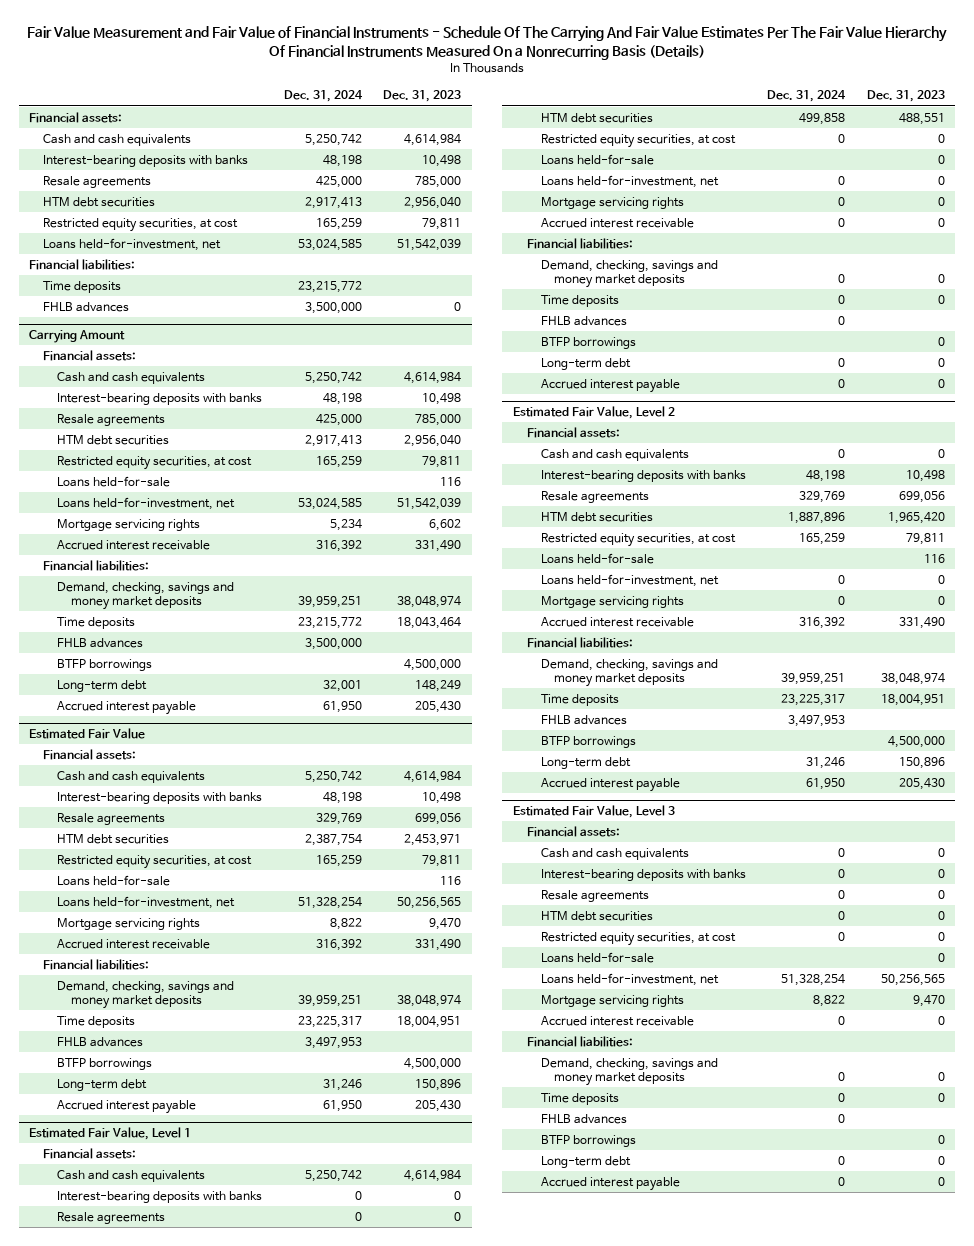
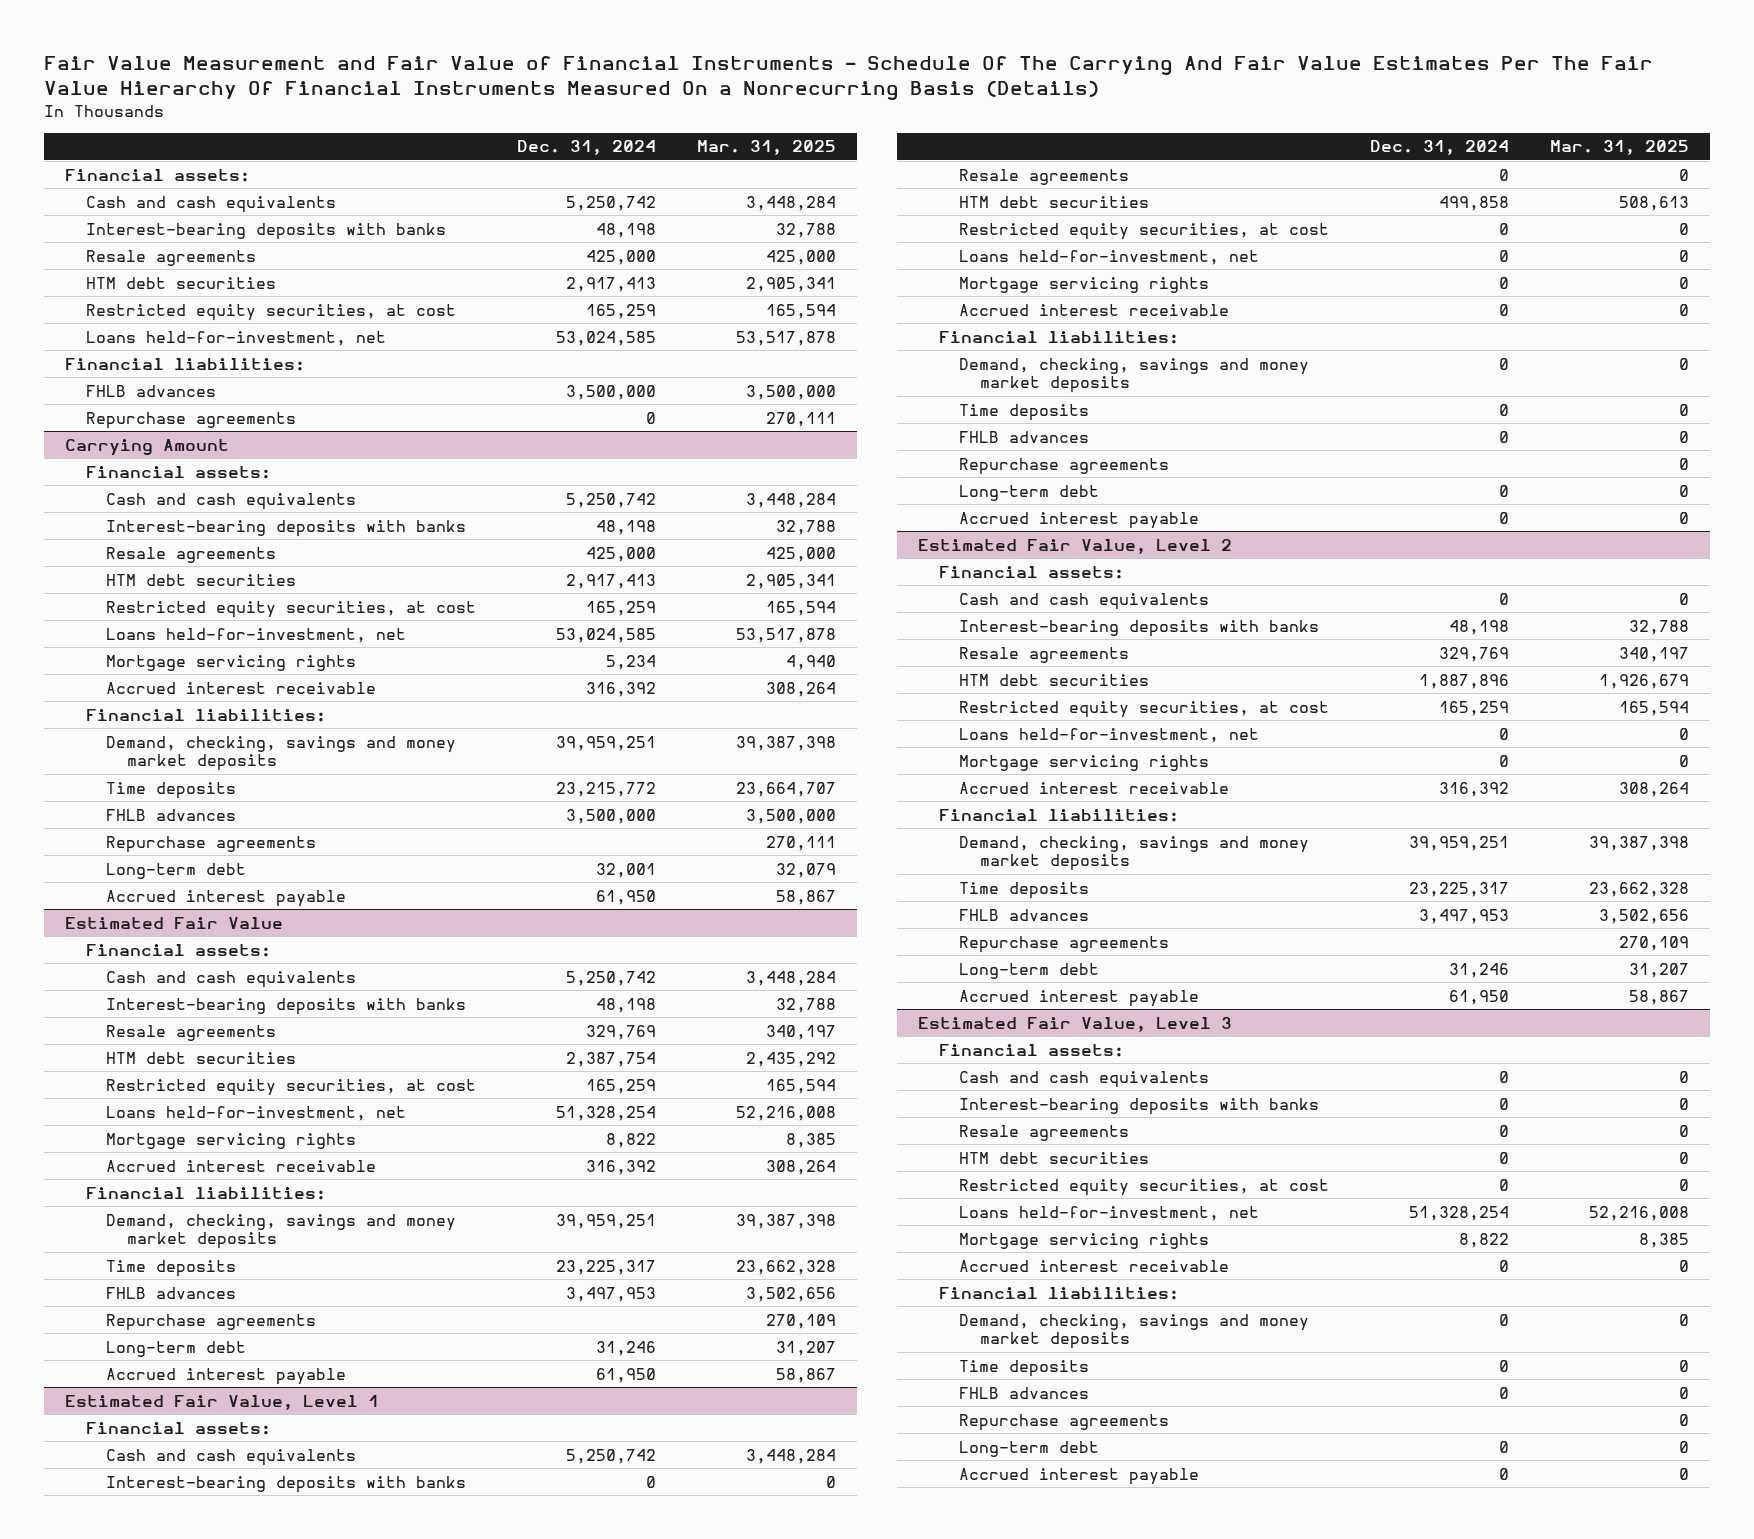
[383,90,462,103] Dec. 31, 2023 -> none
none -> [697,140,837,156] Mar. 31, 2025
[43,280,122,293] Time deposits -> none
none -> [85,411,296,429] Repurchase agreements
[57,475,171,487] Loans held-for-sale -> none
[57,658,153,671] BTFP borrowings -> none
none -> [106,835,317,853] Repurchase agreements
[57,874,171,886] Loans held-for-sale -> none
[57,1057,153,1070] BTFP borrowings -> none
none -> [106,1313,317,1331] Repurchase agreements
[540,153,654,165] Loans held-for-sale -> none
[540,336,636,349] BTFP borrowings -> none
none -> [959,457,1170,475] Repurchase agreements
[540,552,654,564] Loans held-for-sale -> none
[540,735,636,748] BTFP borrowings -> none
none -> [959,935,1170,953] Repurchase agreements
[540,951,654,963] Loans held-for-sale -> none
[540,1134,636,1147] BTFP borrowings -> none
none -> [959,1413,1170,1431] Repurchase agreements

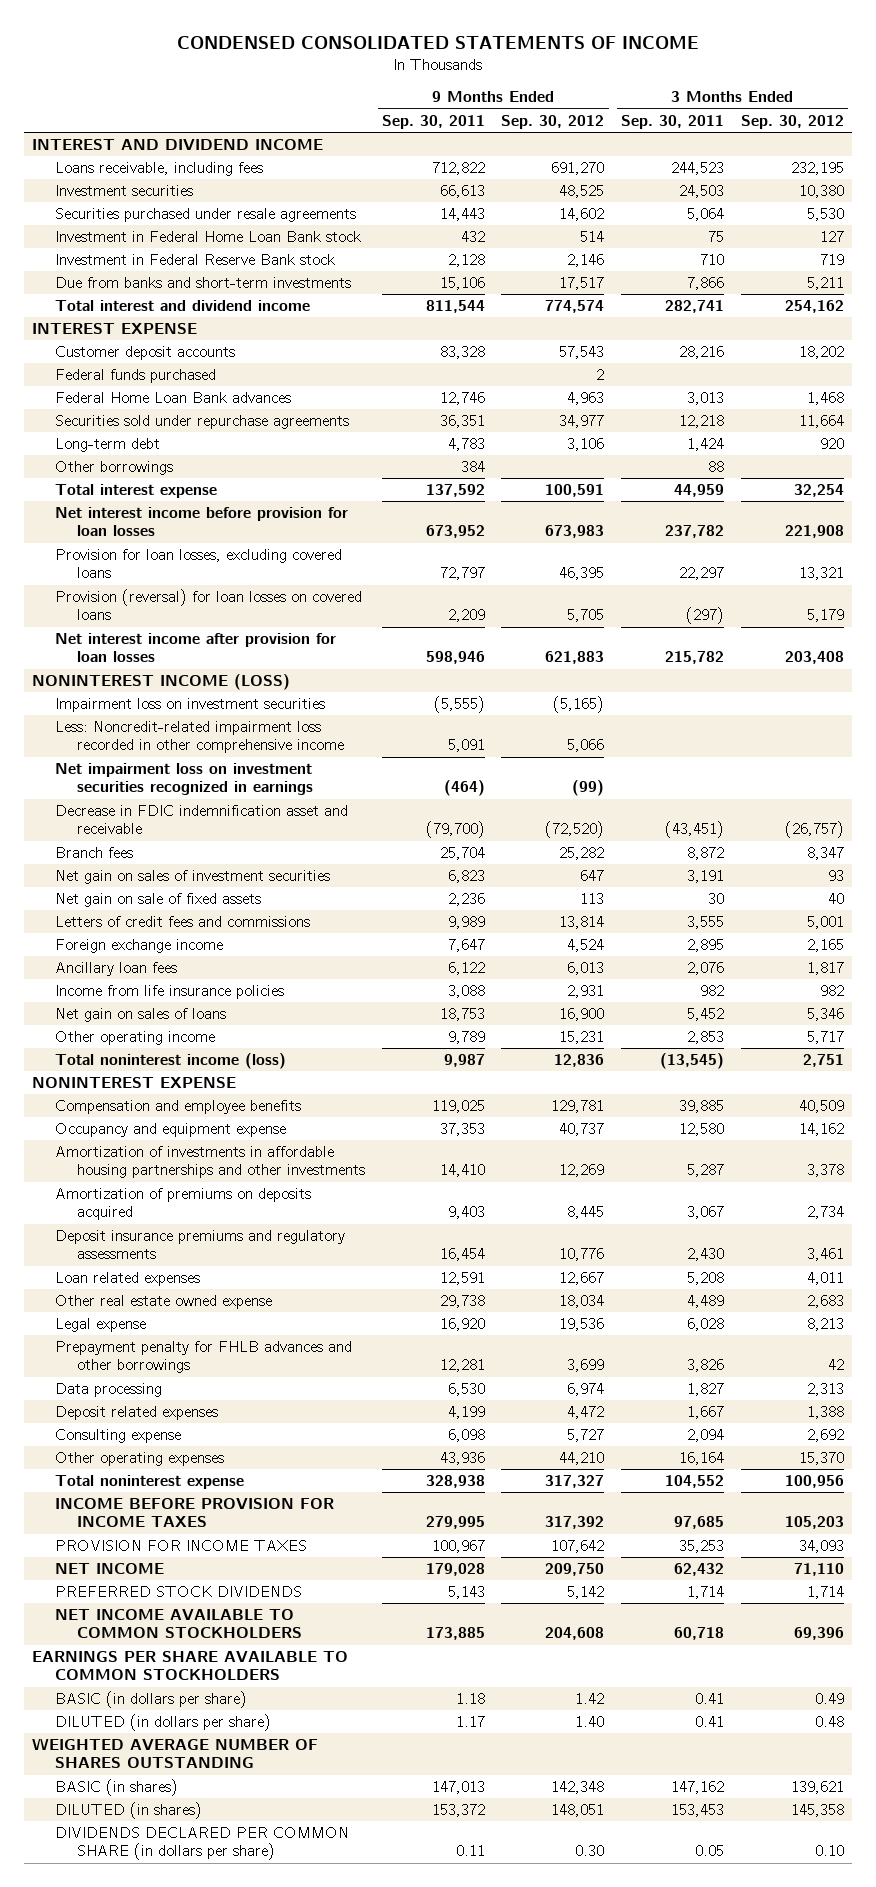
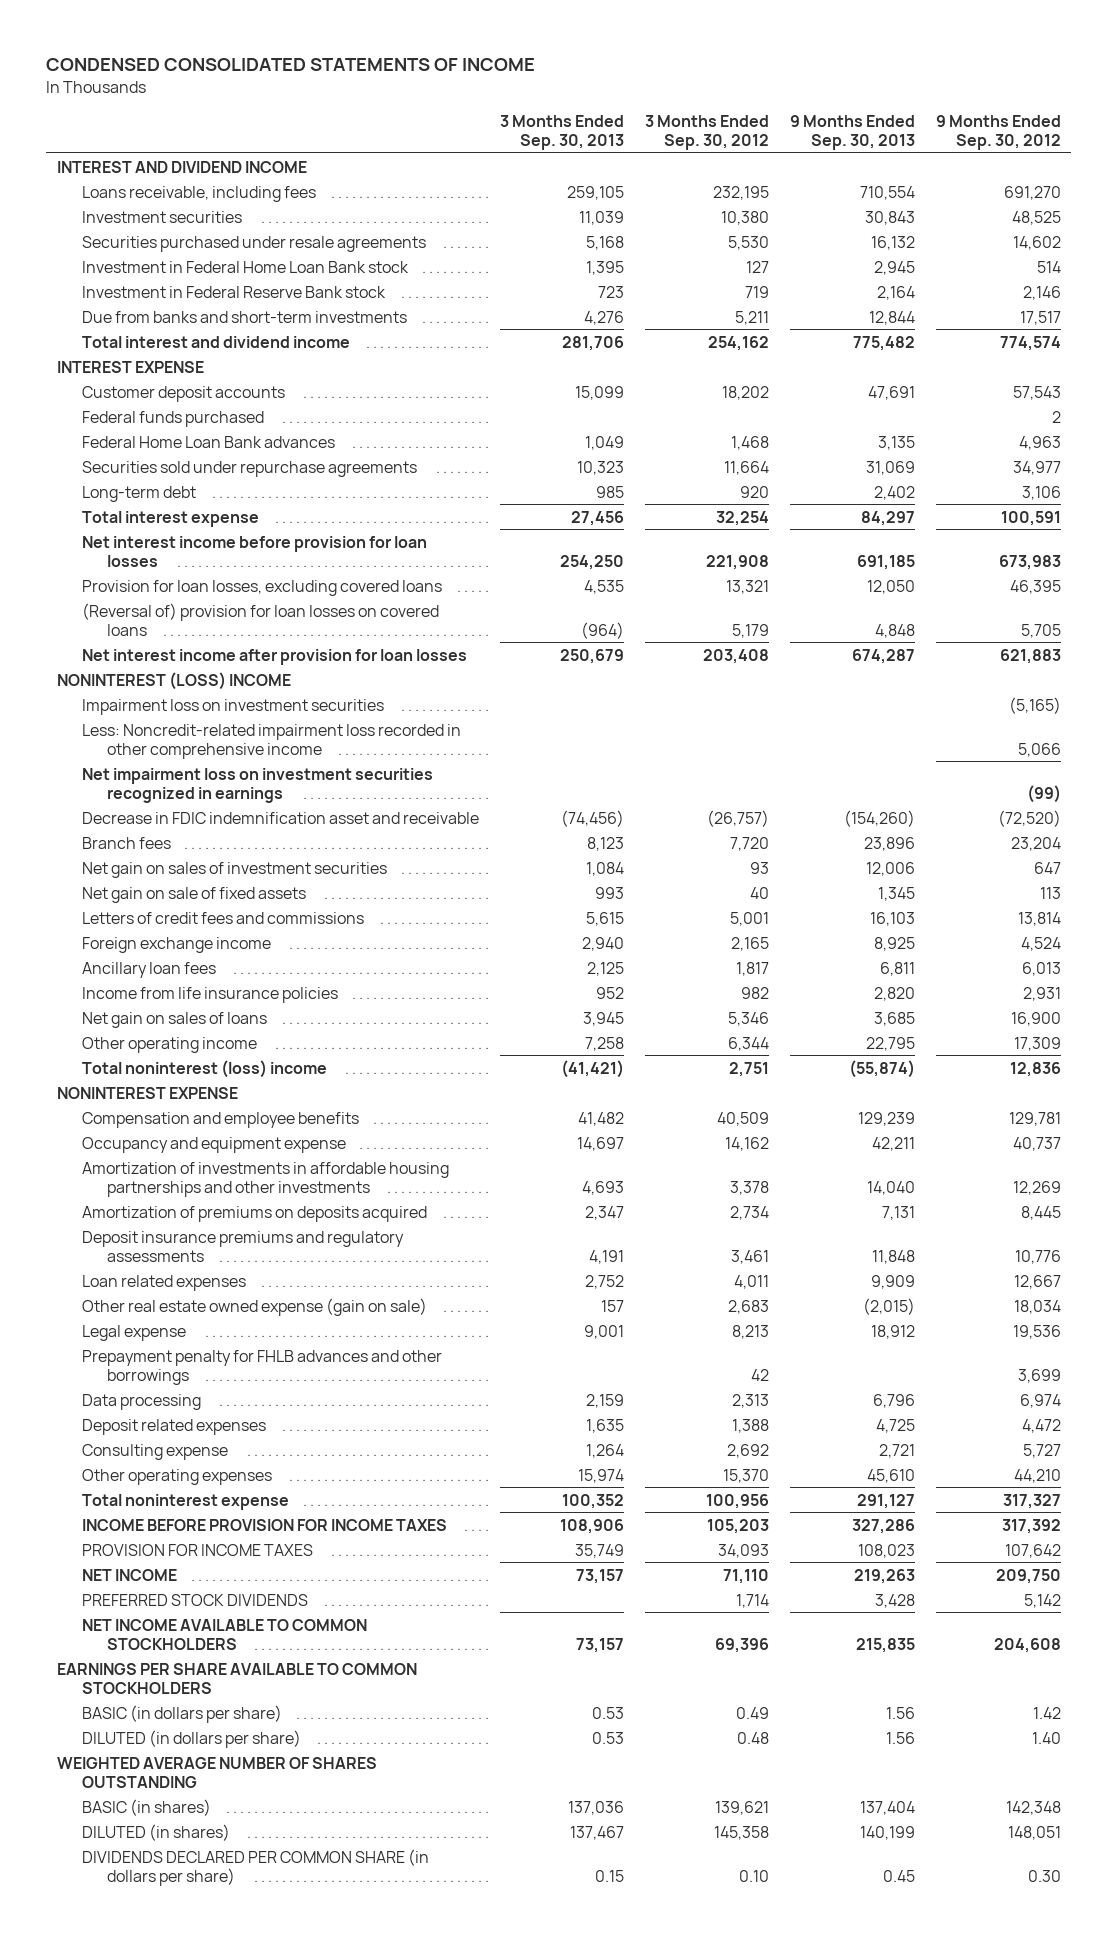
[381,114,485,129] Sep. 30, 2011 -> none
[621,114,725,129] Sep. 30, 2011 -> none
none -> [499,115,624,150] 3 Months Ended Sep. 30, 2013
none -> [789,115,915,150] 9 Months Ended Sep. 30, 2013
[54,461,173,476] Other borrowings -> none
[54,589,362,621] Provision (reversal) for loan losses on covered loans -> [81,602,439,636] (Reversal of) provision for loan losses on covered loans
[32,674,291,691] NONINTEREST INCOME (LOSS) -> [56,671,291,690] NONINTEREST (LOSS) INCOME
[559,847,605,861] 25,282 -> [1010,836,1061,851] 23,204
[806,847,844,861] 8,347 -> [729,836,769,851] 7,720
[559,1031,605,1045] 15,231 -> [1013,1036,1061,1051] 17,309
[806,1031,844,1045] 5,717 -> [727,1036,769,1051] 6,344
[54,1053,286,1070] Total noninterest income (loss) -> [81,1059,327,1078] Total noninterest (loss) income
[54,1295,272,1310] Other real estate owned expense -> [81,1297,427,1316] Other real estate owned expense (gain on sale)

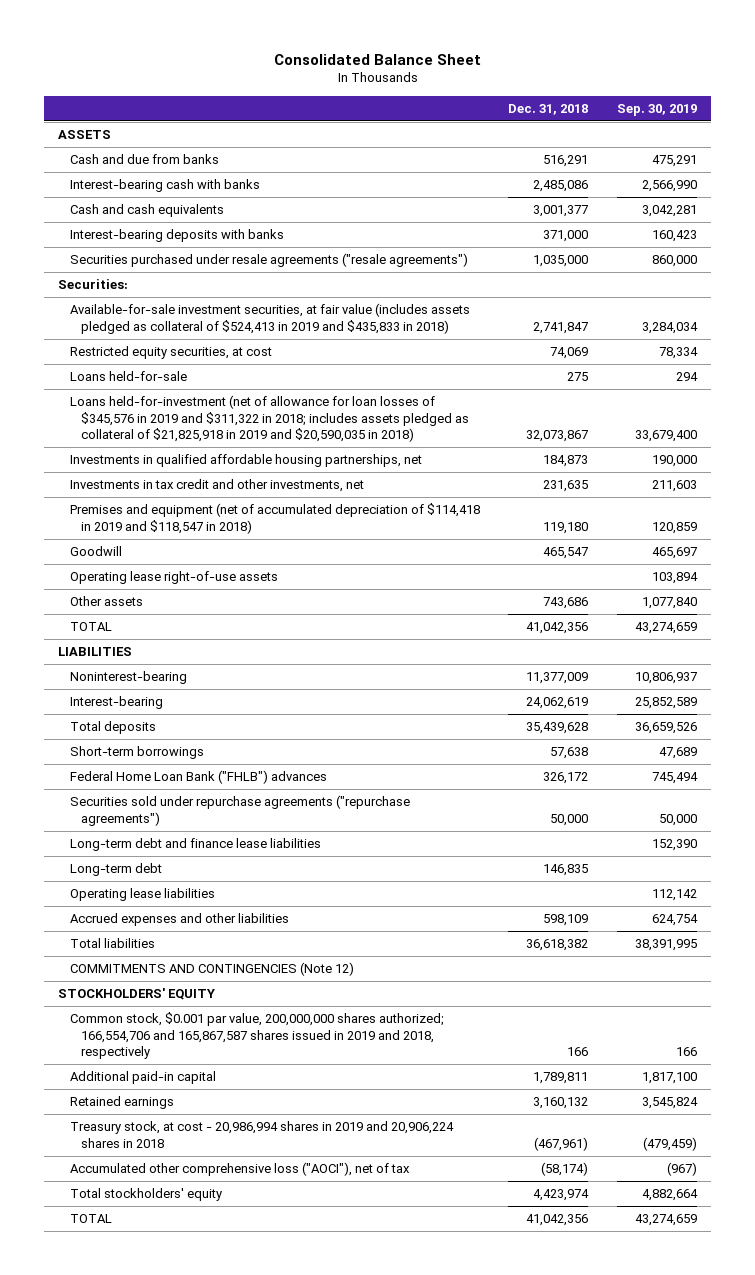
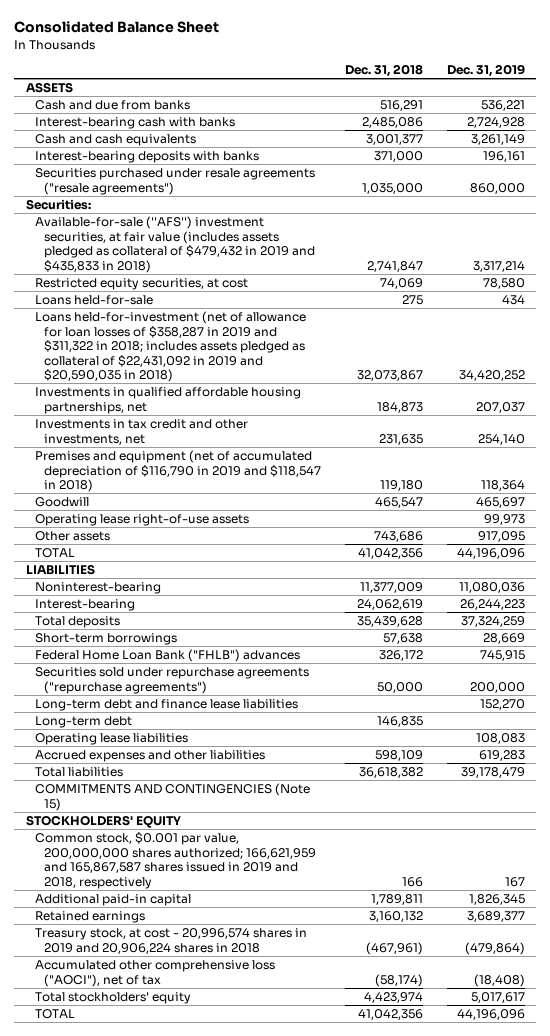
[617,103,698,116] Sep. 30, 2019 -> none
none -> [446,63,525,77] Dec. 31, 2019
[69,303,470,334] Available-for-sale investment securities, at fair value (includes assets pledged as collateral of $524,413 in 2019 and $435,833 in 2018) -> [34,216,316,273] Available-for-sale (''AFS'') investment securities, at fair value (includes assets pledged as collateral of $479,432 in 2019 and $435,833 in 2018)
[69,395,469,443] Loans held-for-investment (net of allowance for loan losses of $345,576 in 2019 and $311,322 in 2018; includes assets pledged as collateral of $21,825,918 in 2019 and $20,590,035 in 2018) -> [34,311,306,383] Loans held-for-investment (net of allowance for loan losses of $358,287 in 2019 and $311,322 in 2018; includes assets pledged as collateral of $22,431,092 in 2019 and $20,590,035 in 2018)
[69,503,480,534] Premises and equipment (net of accumulated depreciation of $114,418 in 2019 and $118,547 in 2018) -> [34,450,322,493] Premises and equipment (net of accumulated depreciation of $116,790 in 2019 and $118,547 in 2018)
[69,962,354,977] COMMITMENTS AND CONTINGENCIES (Note 12) -> [34,783,310,811] COMMITMENTS AND CONTINGENCIES (Note 15)
[69,1012,444,1060] Common stock, $0.001 par value, 200,000,000 shares authorized; 166,554,706 and 165,867,587 shares issued in 2019 and 2018, respectively -> [34,832,317,889] Common stock, $0.001 par value, 200,000,000 shares authorized; 166,621,959 and 165,867,587 shares issued in 2019 and 2018, respectively
[69,1121,454,1148] Treasury stock, at cost - 20,986,994 shares in 2019 and 20,906,224 shares in 2018 -> [34,928,307,954] Treasury stock, at cost - 20,996,574 shares in 2019 and 20,906,224 shares in 2018

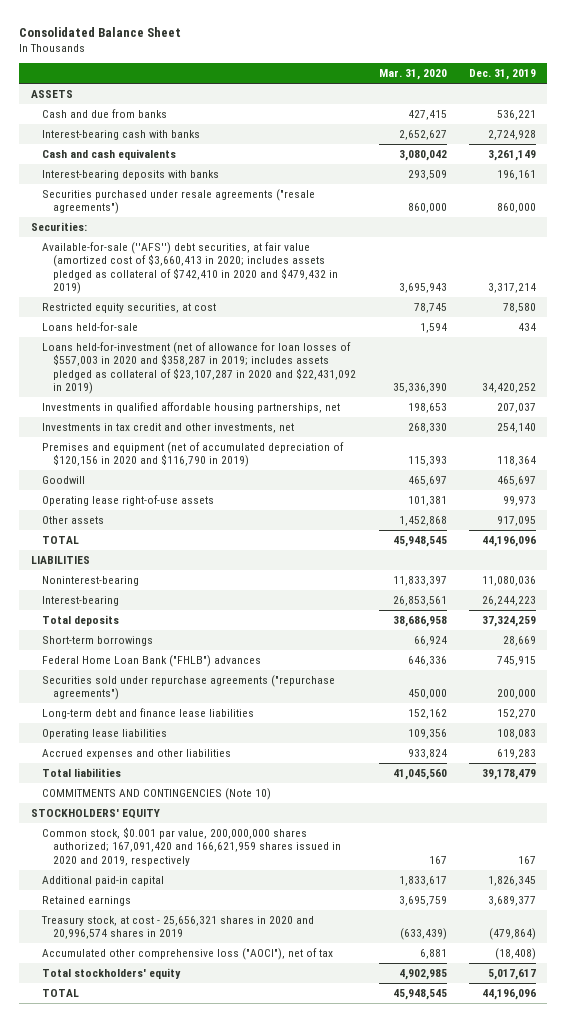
[344,63,423,77] Dec. 31, 2018 -> none
none -> [378,69,447,81] Mar. 31, 2020
[34,216,316,273] Available-for-sale (''AFS'') investment securities, at fair value (includes assets pledged as collateral of $479,432 in 2019 and $435,833 in 2018) -> [41,242,339,295] Available-for-sale (''AFS'') debt securities, at fair value (amortized cost of $3,660,413 in 2020; includes assets pledged as collateral of $742,410 in 2020 and $479,432 in 2019)
[34,311,306,383] Loans held-for-investment (net of allowance for loan losses of $358,287 in 2019 and $311,322 in 2018; includes assets pledged as collateral of $22,431,092 in 2019 and $20,590,035 in 2018) -> [41,342,357,395] Loans held-for-investment (net of allowance for loan losses of $557,003 in 2020 and $358,287 in 2019; includes assets pledged as collateral of $23,107,287 in 2020 and $22,431,092 in 2019)
[34,450,322,493] Premises and equipment (net of accumulated depreciation of $116,790 in 2019 and $118,547 in 2018) -> [41,442,344,468] Premises and equipment (net of accumulated depreciation of $120,156 in 2020 and $116,790 in 2019)
[34,716,132,729] Long-term debt -> none
[34,783,310,811] COMMITMENTS AND CONTINGENCIES (Note 15) -> [41,788,271,801] COMMITMENTS AND CONTINGENCIES (Note 10)
[34,832,317,889] Common stock, $0.001 par value, 200,000,000 shares authorized; 166,621,959 and 165,867,587 shares issued in 2019 and 2018, respectively -> [41,827,342,866] Common stock, $0.001 par value, 200,000,000 shares authorized; 167,091,420 and 166,621,959 shares issued in 2020 and 2019, respectively
[34,928,307,954] Treasury stock, at cost - 20,996,574 shares in 2019 and 20,906,224 shares in 2018 -> [40,916,314,940] Treasury stock, at cost - 25,656,321 shares in 2020 and 20,996,574 shares in 2019

